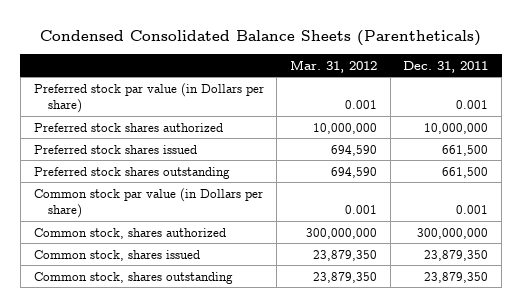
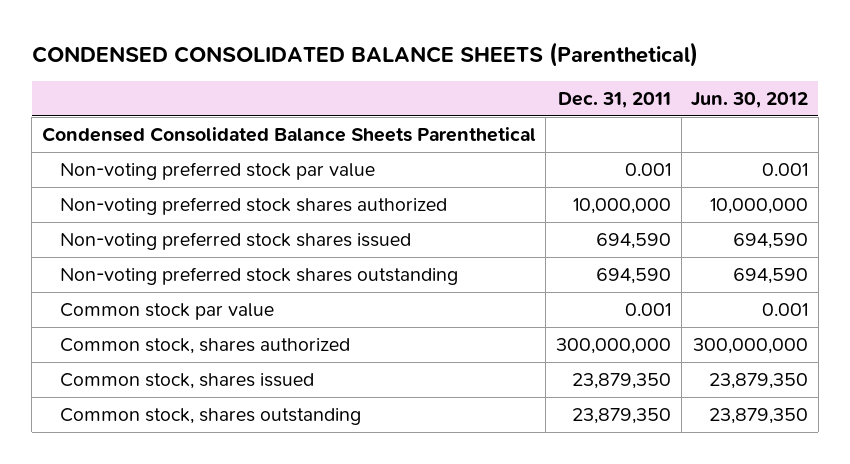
[40,29,482,46] Condensed Consolidated Balance Sheets (Parentheticals) -> [31,41,698,67] CONDENSED CONSOLIDATED BALANCE SHEETS (Parenthetical)
[290,59,378,73] Mar. 31, 2012 -> none
none -> [691,91,809,108] Jun. 30, 2012
none -> [41,126,536,142] Condensed Consolidated Balance Sheets Parenthetical
[33,82,264,114] Preferred stock par value (in Dollars per share) -> [59,161,375,180] Non-voting preferred stock par value
[33,122,223,132] Preferred stock shares authorized -> [59,196,447,215] Non-voting preferred stock shares authorized
[33,144,197,154] Preferred stock shares issued -> [59,231,411,250] Non-voting preferred stock shares issued
[442,144,489,156] 661,500 -> [596,232,672,249] 694,590
[33,166,230,179] Preferred stock shares outstanding -> [59,266,458,285] Non-voting preferred stock shares outstanding
[442,166,489,178] 661,500 -> [596,267,672,284] 694,590
[33,187,263,219] Common stock par value (in Dollars per share) -> [59,302,274,320] Common stock par value

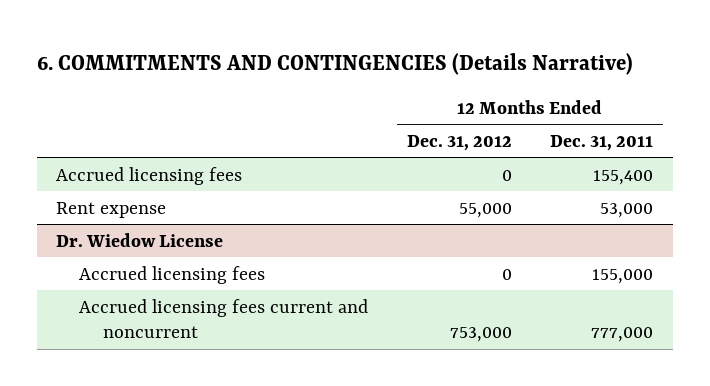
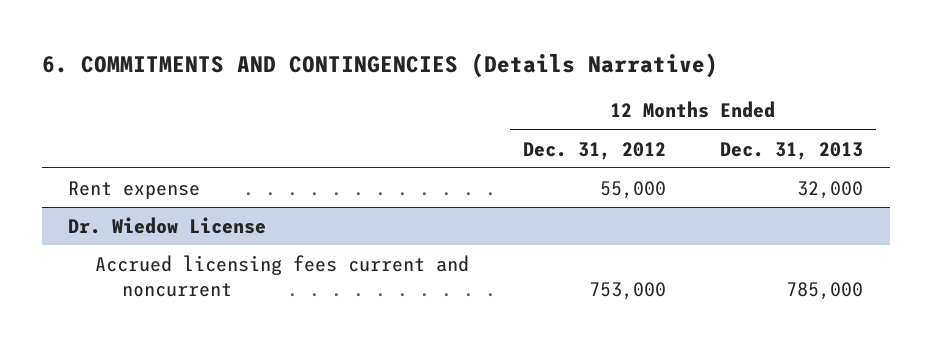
[550,134,654,151] Dec. 31, 2011 -> none
none -> [719,141,863,160] Dec. 31, 2013
[56,166,243,185] Accrued licensing fees -> none
[79,265,266,284] Accrued licensing fees -> none

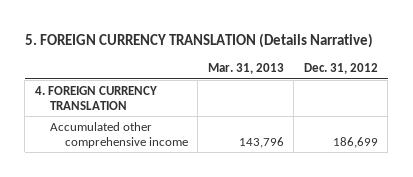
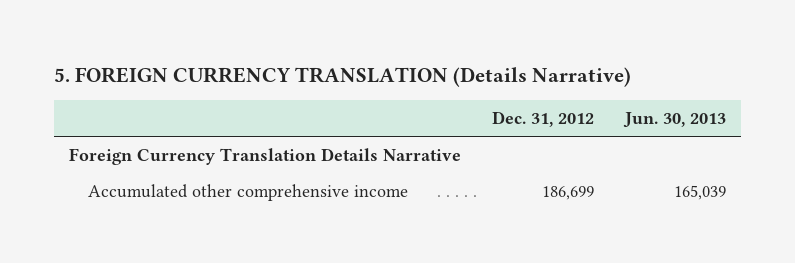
[207,63,284,75] Mar. 31, 2013 -> none
none -> [622,112,726,129] Jun. 30, 2013
[34,85,157,110] 4. FOREIGN CURRENCY TRANSLATION -> [69,148,462,166] Foreign Currency Translation Details Narrative

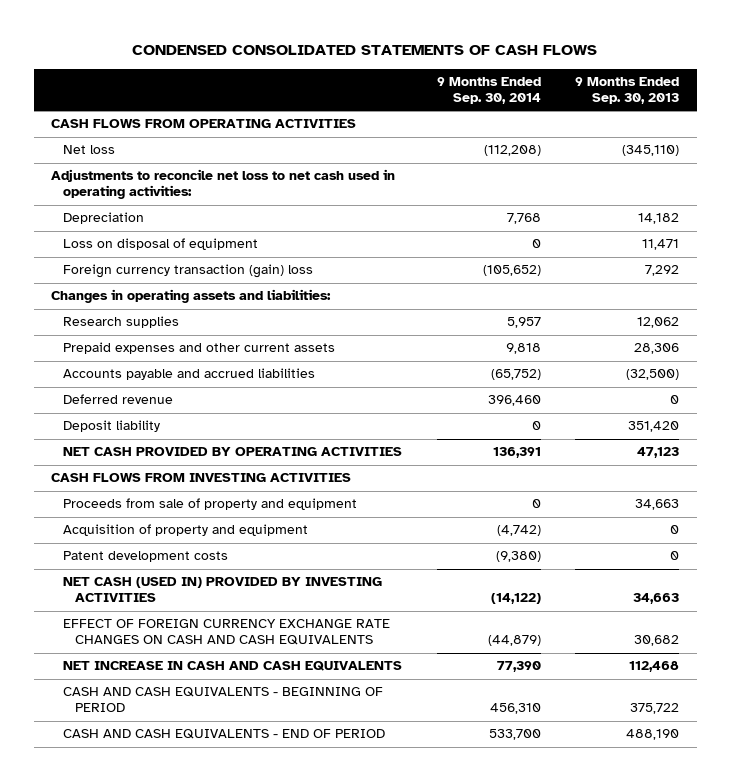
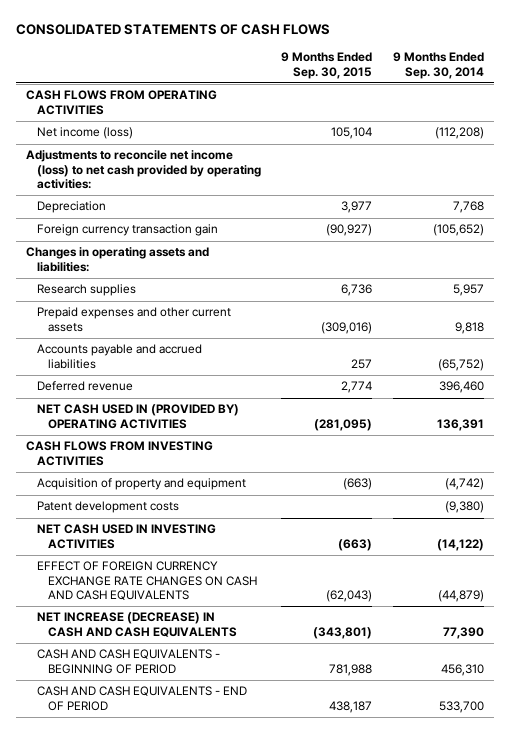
[132,45,598,56] CONDENSED CONSOLIDATED STATEMENTS OF CASH FLOWS -> [15,23,330,35] CONSOLIDATED STATEMENTS OF CASH FLOWS
[575,77,680,105] 9 Months Ended Sep. 30, 2013 -> none
none -> [281,52,373,79] 9 Months Ended Sep. 30, 2015
[63,145,116,155] Net loss -> [36,127,133,140] Net income (loss)
[51,169,396,200] Adjustments to reconcile net loss to net cash used in operating activities: -> [25,150,261,190] Adjustments to reconcile net income (loss) to net cash provided by operating activities:
[63,238,259,251] Loss on disposal of equipment -> none
[63,264,314,279] Foreign currency transaction (gain) loss -> [36,224,218,237] Foreign currency transaction gain
[63,420,161,433] Deposit liability -> none
[63,447,403,457] NET CASH PROVIDED BY OPERATING ACTIVITIES -> [36,404,239,429] NET CASH USED IN (PROVIDED BY) OPERATING ACTIVITIES
[63,498,358,511] Proceeds from sale of property and equipment -> none
[63,577,383,603] NET CASH (USED IN) PROVIDED BY INVESTING ACTIVITIES -> [36,524,216,549] NET CASH USED IN INVESTING ACTIVITIES
[63,661,403,672] NET INCREASE IN CASH AND CASH EQUIVALENTS -> [36,612,238,637] NET INCREASE (DECREASE) IN CASH AND CASH EQUIVALENTS

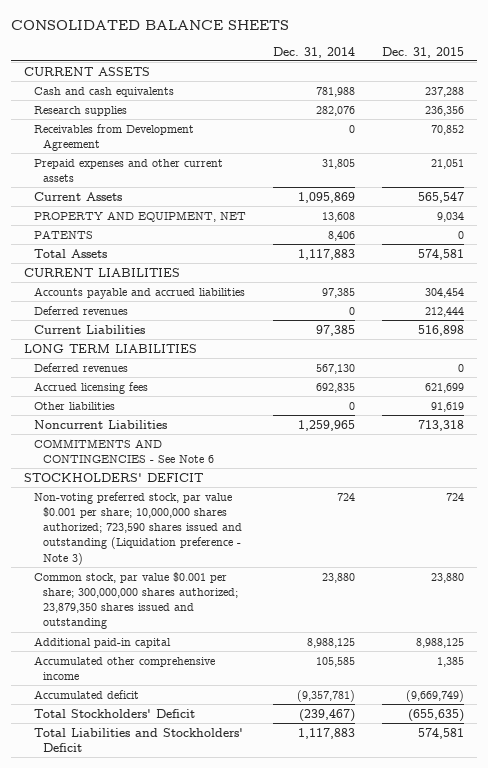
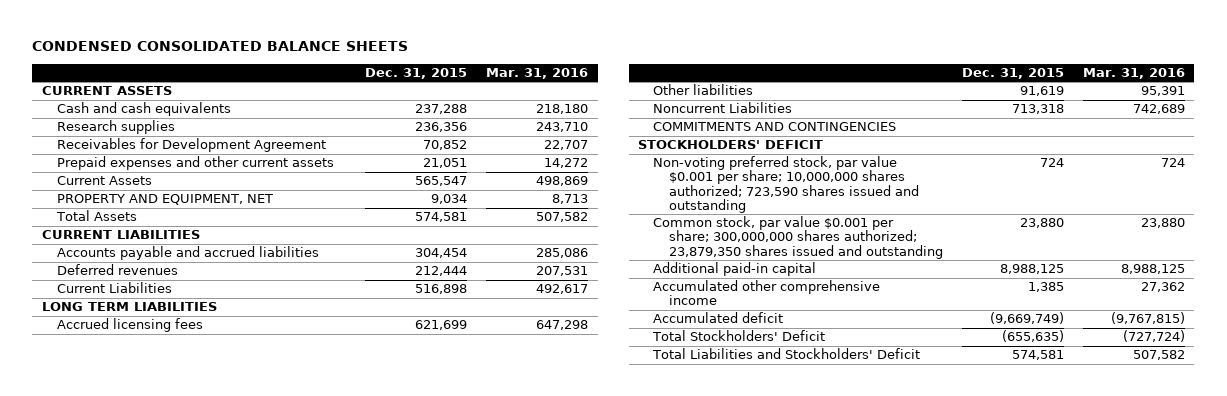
[11,19,290,30] CONSOLIDATED BALANCE SHEETS -> [32,41,409,52] CONDENSED CONSOLIDATED BALANCE SHEETS
[272,46,355,58] Dec. 31, 2014 -> none
none -> [486,67,589,79] Mar. 31, 2016
[33,123,194,151] Receivables from Development Agreement -> [57,138,327,153] Receivables for Development Agreement
[33,229,93,239] PATENTS -> none
[33,362,128,372] Deferred revenues -> none
[33,438,215,463] COMMITMENTS AND CONTINGENCIES - See Note 6 -> [653,122,897,132] COMMITMENTS AND CONTINGENCIES
[33,491,243,565] Non-voting preferred stock, par value $0.001 per share; 10,000,000 shares authorized; 723,590 shares issued and outstanding (Liquidation preference - Note 3) -> [653,156,919,213] Non-voting preferred stock, par value $0.001 per share; 10,000,000 shares authorized; 723,590 shares issued and outstanding

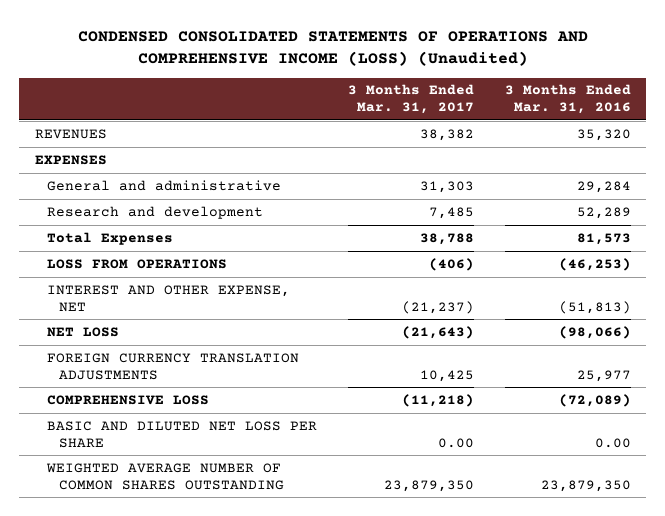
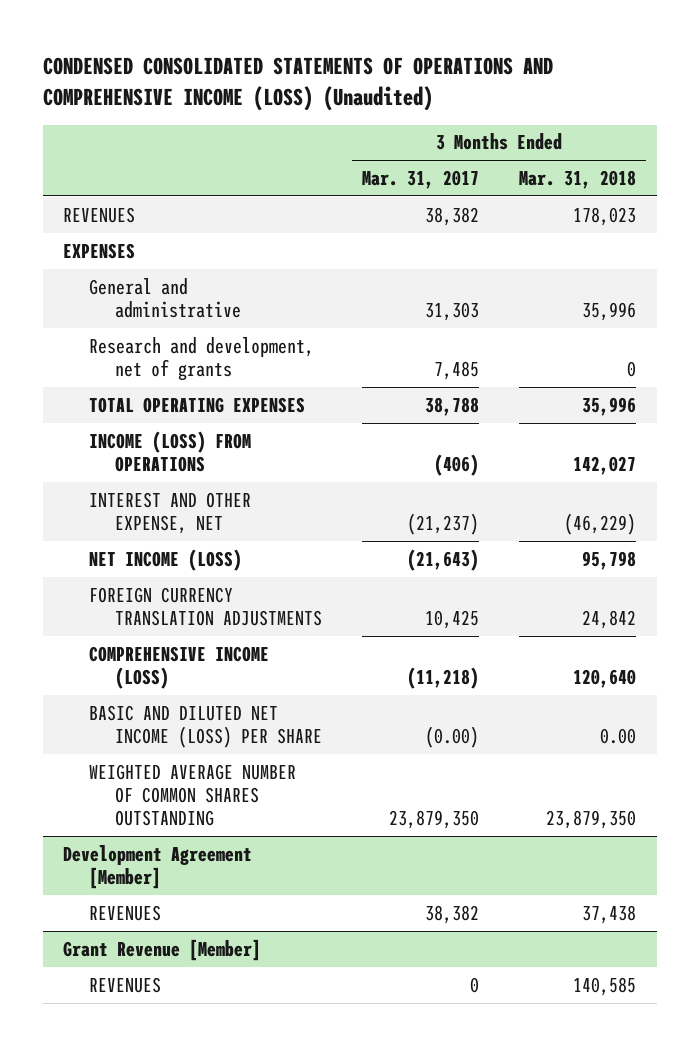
[504,84,631,115] 3 Months Ended Mar. 31, 2016 -> none
none -> [519,169,637,189] Mar. 31, 2018
[46,205,263,219] Research and development -> [88,336,314,382] Research and development, net of grants
[46,231,173,245] Total Expenses -> [88,396,305,413] TOTAL OPERATING EXPENSES
[46,258,227,269] LOSS FROM OPERATIONS -> [88,430,251,473] INCOME (LOSS) FROM OPERATIONS
[46,326,119,337] NET LOSS -> [88,548,242,571] NET INCOME (LOSS)
[46,394,209,405] COMPREHENSIVE LOSS -> [88,645,269,690] COMPREHENSIVE INCOME (LOSS)
[46,420,317,448] BASIC AND DILUTED NET LOSS PER SHARE -> [88,704,322,749] BASIC AND DILUTED NET INCOME (LOSS) PER SHARE
[437,437,474,448] 0.00 -> [425,726,480,749] (0.00)
none -> [62,844,252,890] Development Agreement [Member]
none -> [88,904,161,921] REVENUES
none -> [62,938,261,961] Grant Revenue [Member]
none -> [88,976,161,993] REVENUES

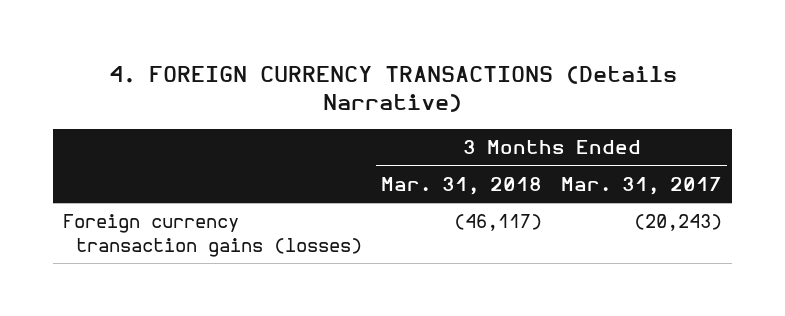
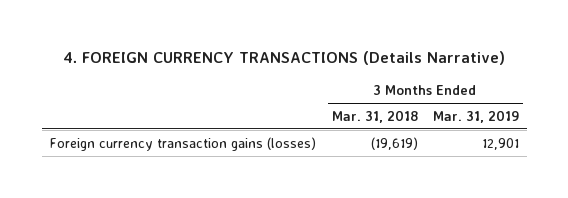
[561,176,723,195] Mar. 31, 2017 -> none
none -> [432,109,519,123] Mar. 31, 2019
[454,214,543,232] (46,117) -> [370,136,418,150] (19,619)

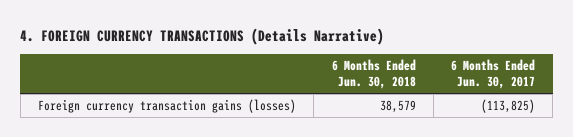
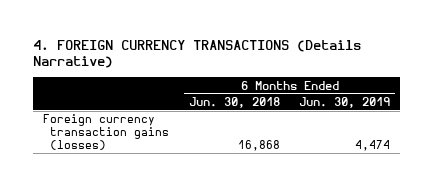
[451,59,536,90] 6 Months Ended Jun. 30, 2017 -> none
none -> [299,96,391,108] Jun. 30, 2019
[379,100,416,114] 38,579 -> [237,140,280,152] 16,868

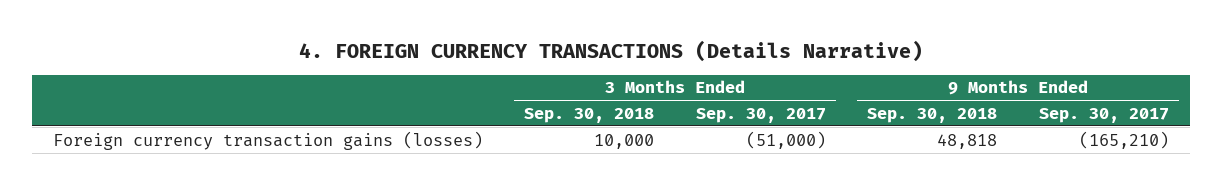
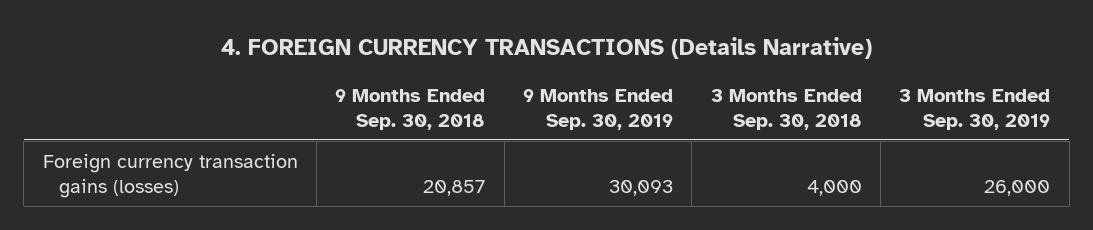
[695,107,826,123] Sep. 30, 2017 -> none
[1039,107,1170,123] Sep. 30, 2017 -> none
none -> [523,88,674,130] 9 Months Ended Sep. 30, 2019
none -> [899,88,1051,130] 3 Months Ended Sep. 30, 2019
[594,133,655,149] 10,000 -> [806,179,862,196] 4,000
[937,133,998,149] 48,818 -> [423,179,486,196] 20,857

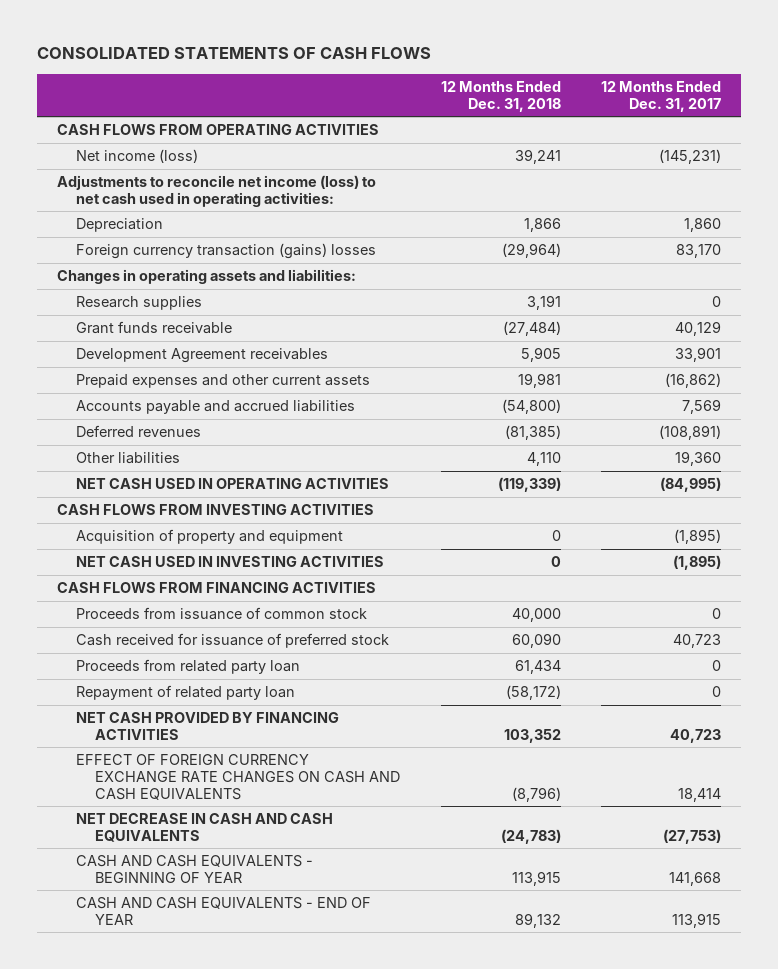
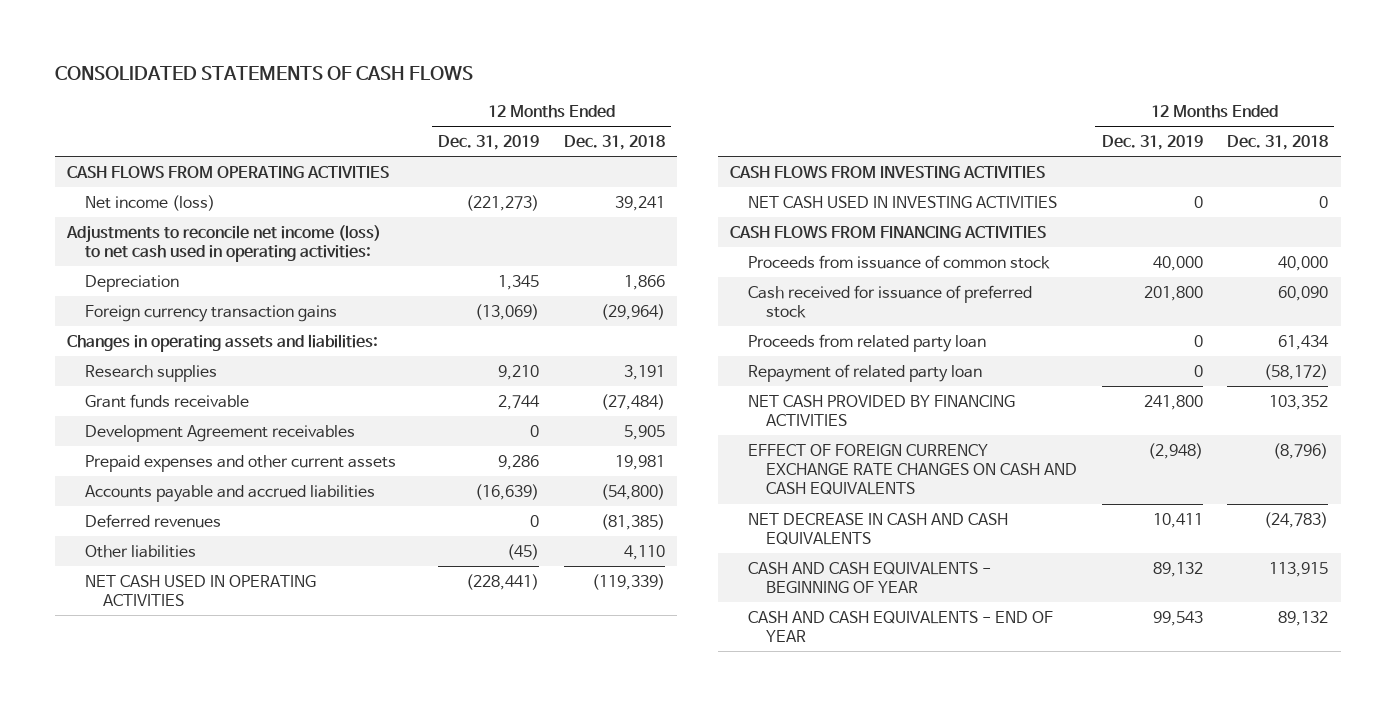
[600,80,721,112] 12 Months Ended Dec. 31, 2017 -> none
none -> [438,135,540,151] Dec. 31, 2019
[76,243,377,260] Foreign currency transaction (gains) losses -> [84,304,337,322] Foreign currency transaction gains
[76,529,344,545] Acquisition of property and equipment -> none

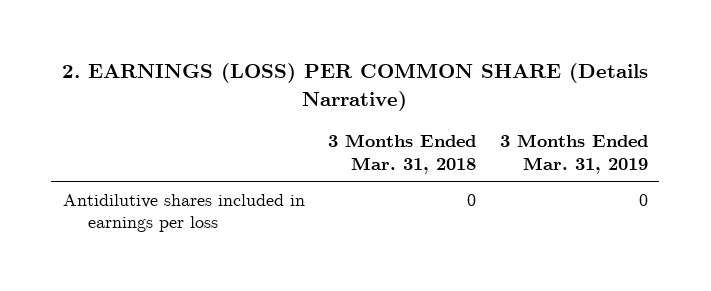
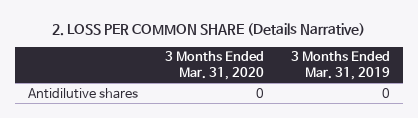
[62,63,649,111] 2. EARNINGS (LOSS) PER COMMON SHARE (Details Narrative) -> [51,23,365,37] 2. LOSS PER COMMON SHARE (Details Narrative)
[328,133,477,174] 3 Months Ended Mar. 31, 2018 -> none
none -> [164,51,264,80] 3 Months Ended Mar. 31, 2020
[63,193,306,233] Antidilutive shares included in earnings per loss -> [28,87,139,99] Antidilutive shares

